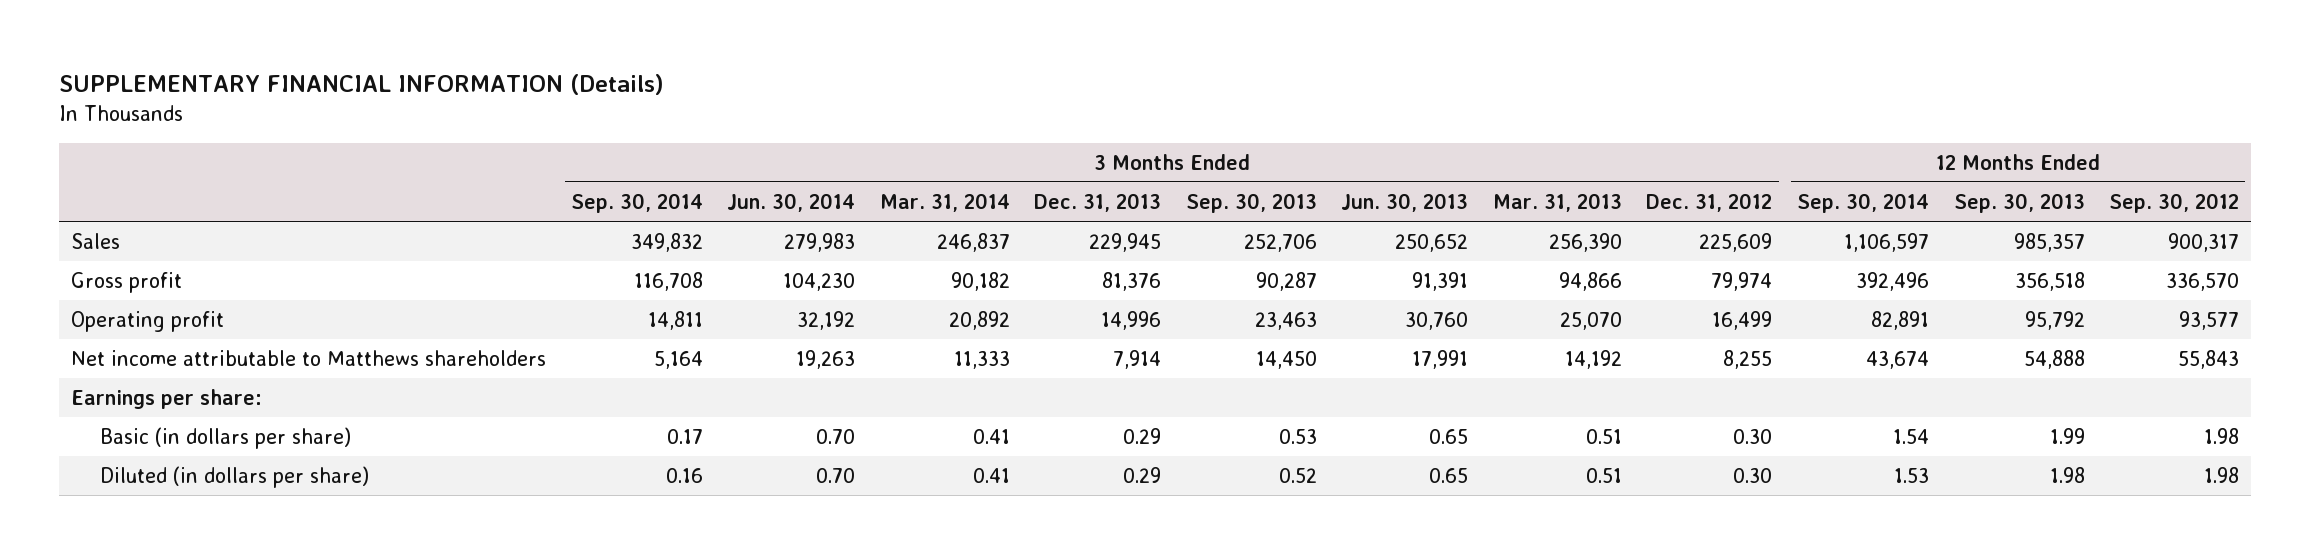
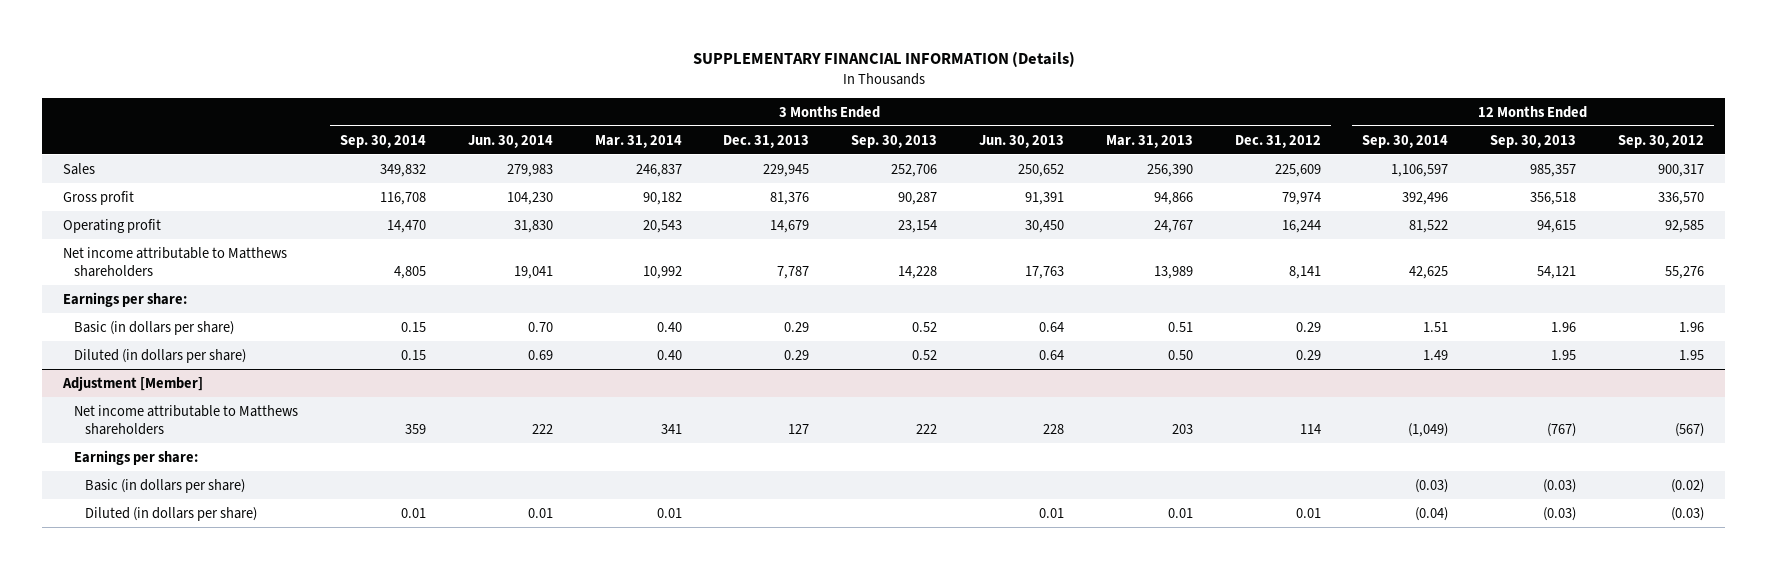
[647,310,703,330] 14,811 -> [386,219,426,233] 14,470
[797,310,856,330] 32,192 -> [513,219,553,233] 31,830
[948,310,1010,330] 20,892 -> [642,219,682,233] 20,543
[1101,310,1162,330] 14,996 -> [770,219,810,233] 14,679
[1254,311,1317,330] 23,463 -> [898,219,938,233] 23,154
[1405,311,1469,330] 30,760 -> [1024,219,1064,233] 30,450
[1559,311,1622,330] 25,070 -> [1153,219,1193,233] 24,767
[1712,310,1773,330] 16,499 -> [1281,219,1321,233] 16,244
[1870,310,1929,330] 82,891 -> [1409,219,1449,233] 81,522
[2024,310,2085,330] 95,792 -> [1537,219,1577,233] 94,615
[2179,310,2240,330] 93,577 -> [1665,219,1705,233] 92,585
[653,350,703,369] 5,164 -> [393,266,426,280] 4,805
[796,349,856,369] 19,263 -> [513,266,553,280] 19,041
[953,350,1010,369] 11,333 -> [642,266,682,280] 10,992
[1113,349,1162,369] 7,914 -> [777,266,810,280] 7,787
[1255,350,1317,369] 14,450 -> [898,266,938,280] 14,228
[1412,349,1469,369] 17,991 -> [1024,266,1064,280] 17,763
[1564,349,1622,369] 14,192 -> [1153,266,1193,280] 13,989
[1723,349,1773,369] 8,255 -> [1288,266,1321,280] 8,141
[1865,350,1929,369] 43,674 -> [1409,266,1449,280] 42,625
[2023,349,2085,369] 54,888 -> [1537,266,1577,280] 54,121
[2178,349,2240,369] 55,843 -> [1665,266,1705,280] 55,276
[666,428,703,444] 0.17 -> [400,321,426,332] 0.15
[972,428,1010,444] 0.41 -> [656,321,682,332] 0.40
[1278,428,1317,444] 0.53 -> [912,321,938,332] 0.52
[1429,428,1469,444] 0.65 -> [1038,321,1064,332] 0.64
[1733,428,1773,444] 0.30 -> [1295,321,1321,332] 0.29
[1892,428,1929,444] 1.54 -> [1423,321,1449,332] 1.51
[2049,427,2085,444] 1.99 -> [1551,321,1577,332] 1.96
[2204,427,2240,444] 1.98 -> [1679,321,1705,332] 1.96
[665,467,703,483] 0.16 -> [400,349,426,360] 0.15
[816,467,856,483] 0.70 -> [527,349,553,360] 0.69
[972,467,1010,483] 0.41 -> [656,349,682,360] 0.40
[1429,467,1469,483] 0.65 -> [1038,349,1064,360] 0.64
[1585,467,1622,483] 0.51 -> [1167,349,1193,360] 0.50
[1733,467,1773,483] 0.30 -> [1295,349,1321,360] 0.29
[1893,467,1929,483] 1.53 -> [1423,349,1449,360] 1.49
[2049,466,2085,483] 1.98 -> [1551,349,1577,360] 1.95
[2204,466,2240,483] 1.98 -> [1679,349,1705,360] 1.95
none -> [62,375,204,391] Adjustment [Member]
none -> [74,404,299,436] Net income attributable to Matthews shareholders
none -> [74,449,199,465] Earnings per share:
none -> [85,478,246,493] Basic (in dollars per share)
none -> [85,506,258,521] Diluted (in dollars per share)

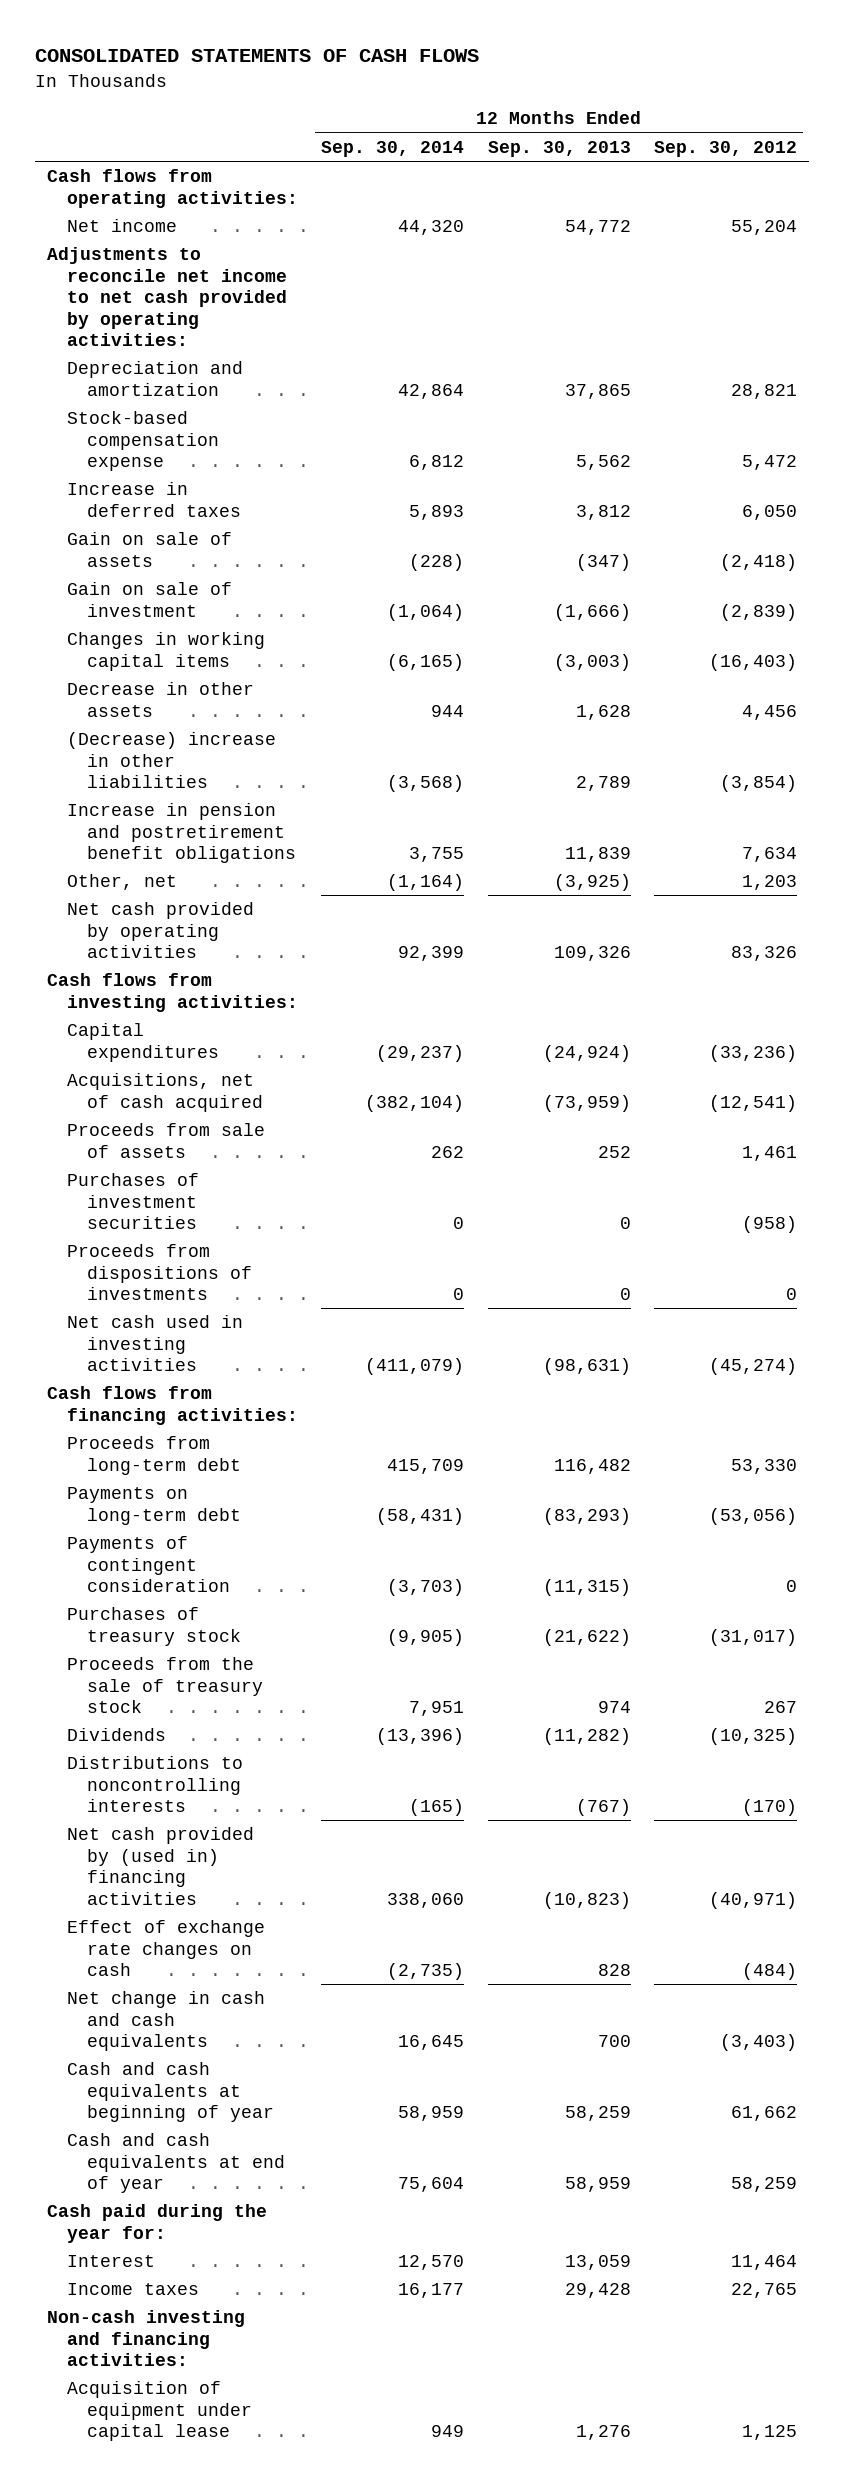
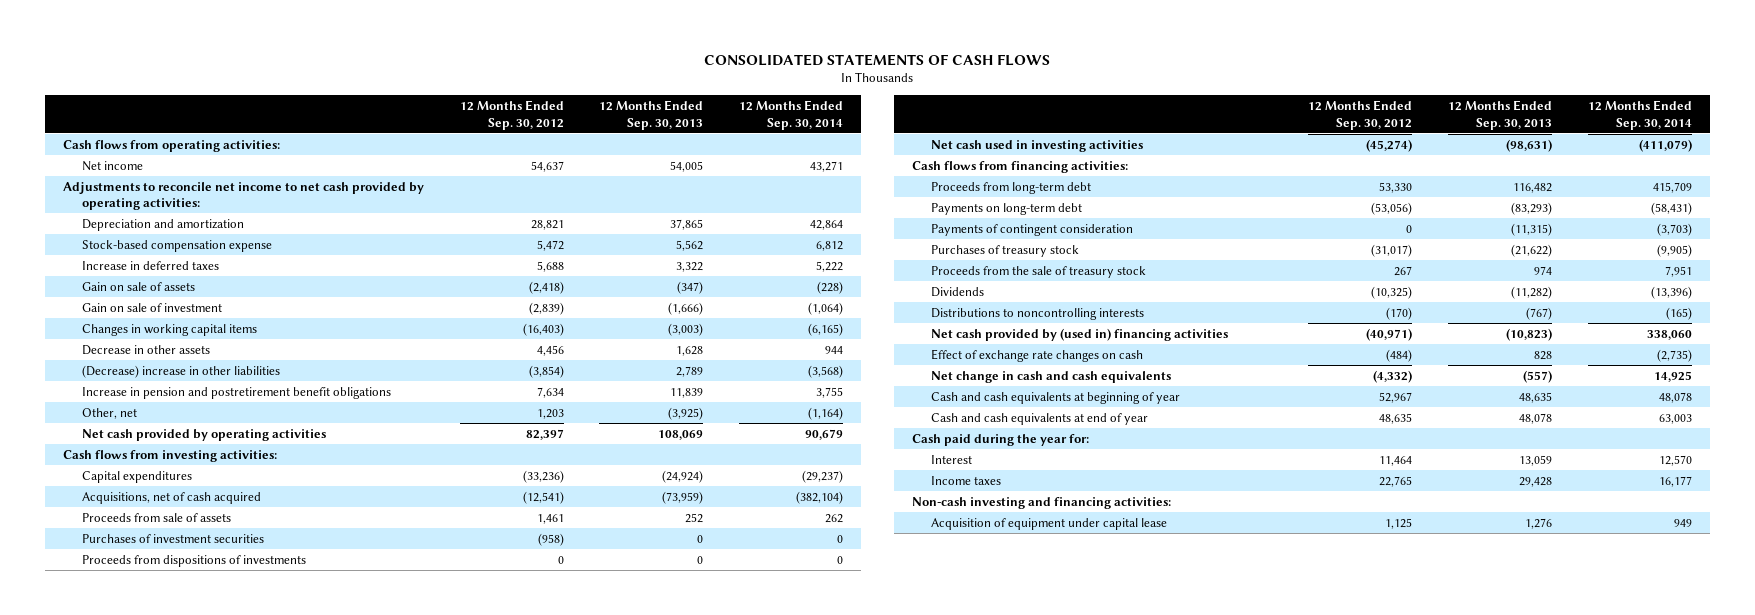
[398,220,465,236] 44,320 -> [810,160,844,172] 43,271
[564,220,631,236] 54,772 -> [670,160,704,172] 54,005
[731,220,798,236] 55,204 -> [530,160,564,172] 54,637
[409,504,465,520] 5,893 -> [816,260,844,272] 5,222
[575,504,631,520] 3,812 -> [676,261,704,272] 3,322
[742,504,798,520] 6,050 -> [536,260,564,272] 5,688
[398,946,465,962] 92,399 -> [805,428,844,440] 90,679
[553,946,631,962] 109,326 -> [658,429,704,440] 108,069
[731,946,798,962] 83,326 -> [525,428,564,440] 82,397
[398,2035,465,2051] 16,645 -> [1654,370,1693,382] 14,925
[597,2035,631,2048] 700 -> [1523,369,1553,383] (557)
[720,2034,798,2052] (3,403) -> [1373,369,1413,383] (4,332)
[398,2106,465,2122] 58,959 -> [1659,391,1693,403] 48,078
[564,2106,631,2122] 58,259 -> [1519,391,1553,403] 48,635
[731,2106,798,2122] 61,662 -> [1379,391,1413,403] 52,967
[398,2177,465,2193] 75,604 -> [1659,413,1693,424] 63,003
[564,2177,631,2193] 58,959 -> [1519,412,1553,424] 48,078
[731,2177,798,2193] 58,259 -> [1379,412,1413,424] 48,635

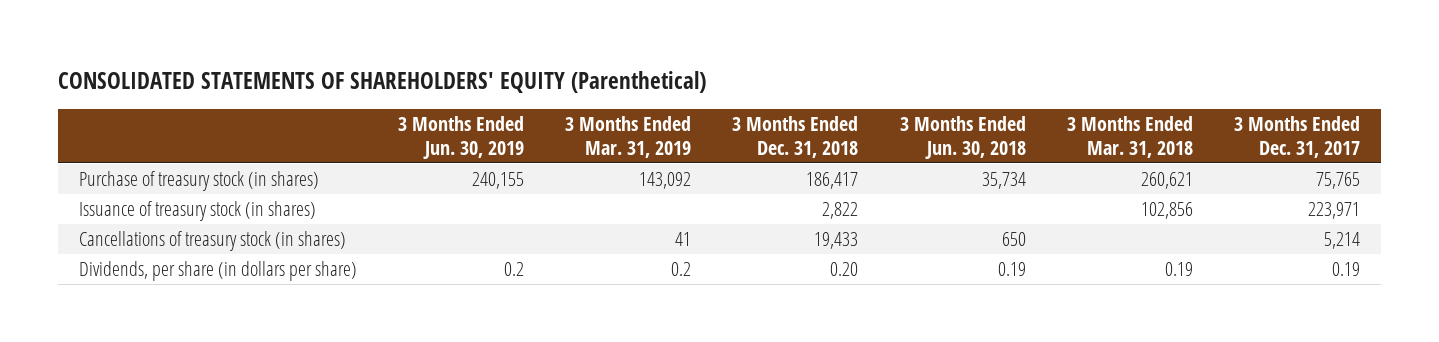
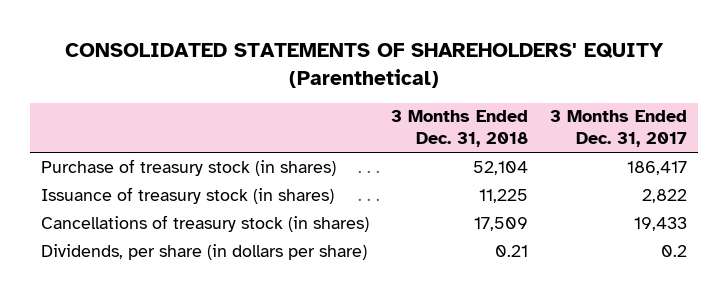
[397,116,524,159] 3 Months Ended Jun. 30, 2019 -> none
[565,116,692,158] 3 Months Ended Mar. 31, 2019 -> none
[899,116,1026,159] 3 Months Ended Jun. 30, 2018 -> none
[1066,116,1193,158] 3 Months Ended Mar. 31, 2018 -> none
[806,172,859,190] 186,417 -> [473,160,529,175] 52,104
[1316,172,1361,190] 75,765 -> [627,160,688,175] 186,417
[822,202,859,220] 2,822 -> [479,188,529,203] 11,225
[1308,202,1361,220] 223,971 -> [642,188,688,203] 2,822
[814,232,859,250] 19,433 -> [474,216,529,231] 17,509
[1324,232,1361,250] 5,214 -> [634,216,688,231] 19,433
[830,262,859,277] 0.20 -> [495,244,529,257] 0.21
[1332,262,1361,277] 0.19 -> [661,244,688,257] 0.2

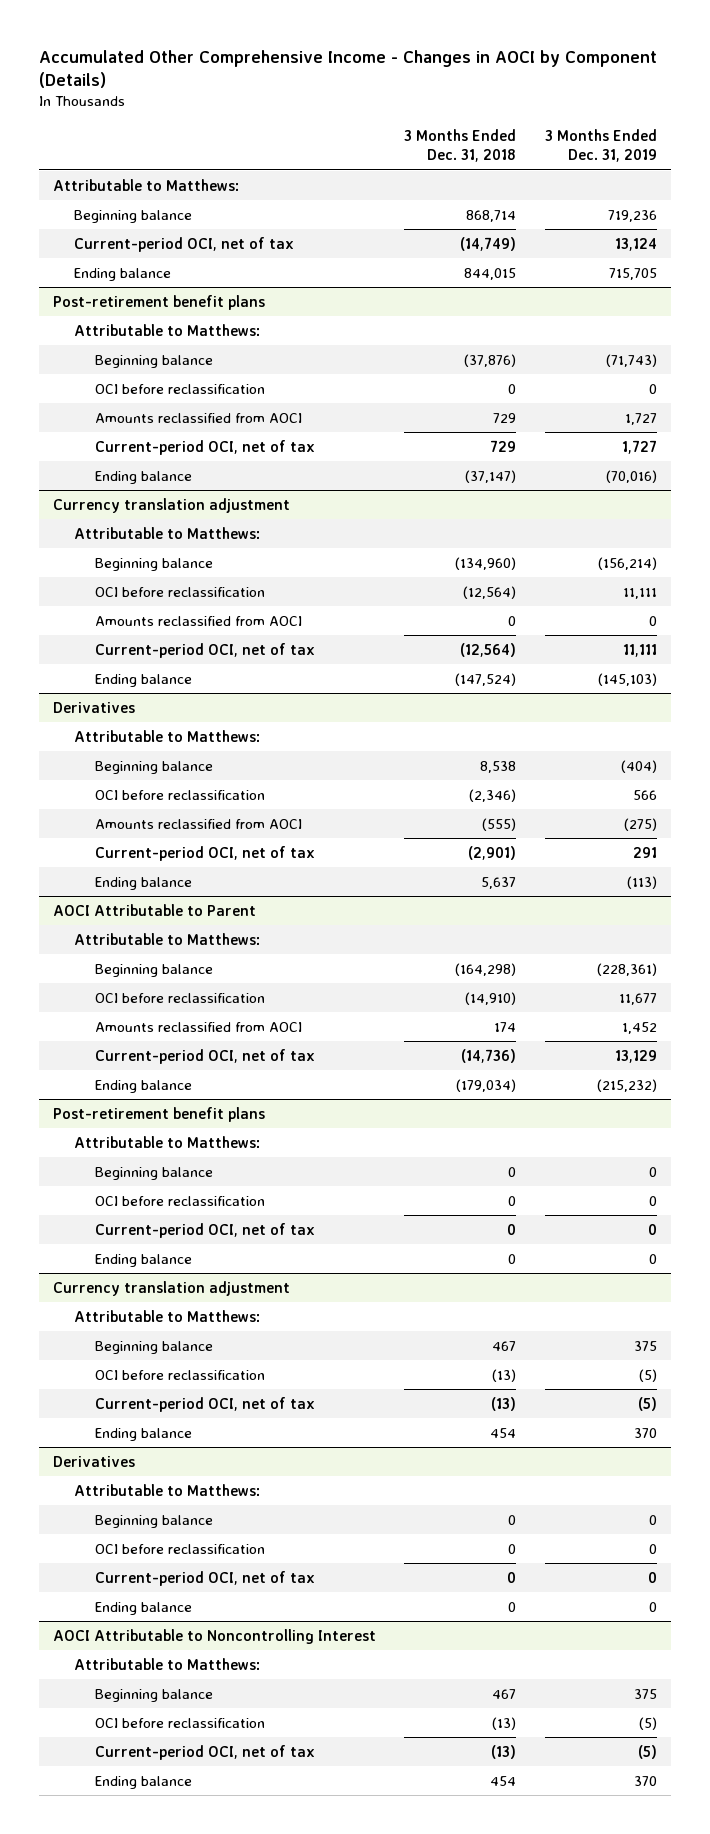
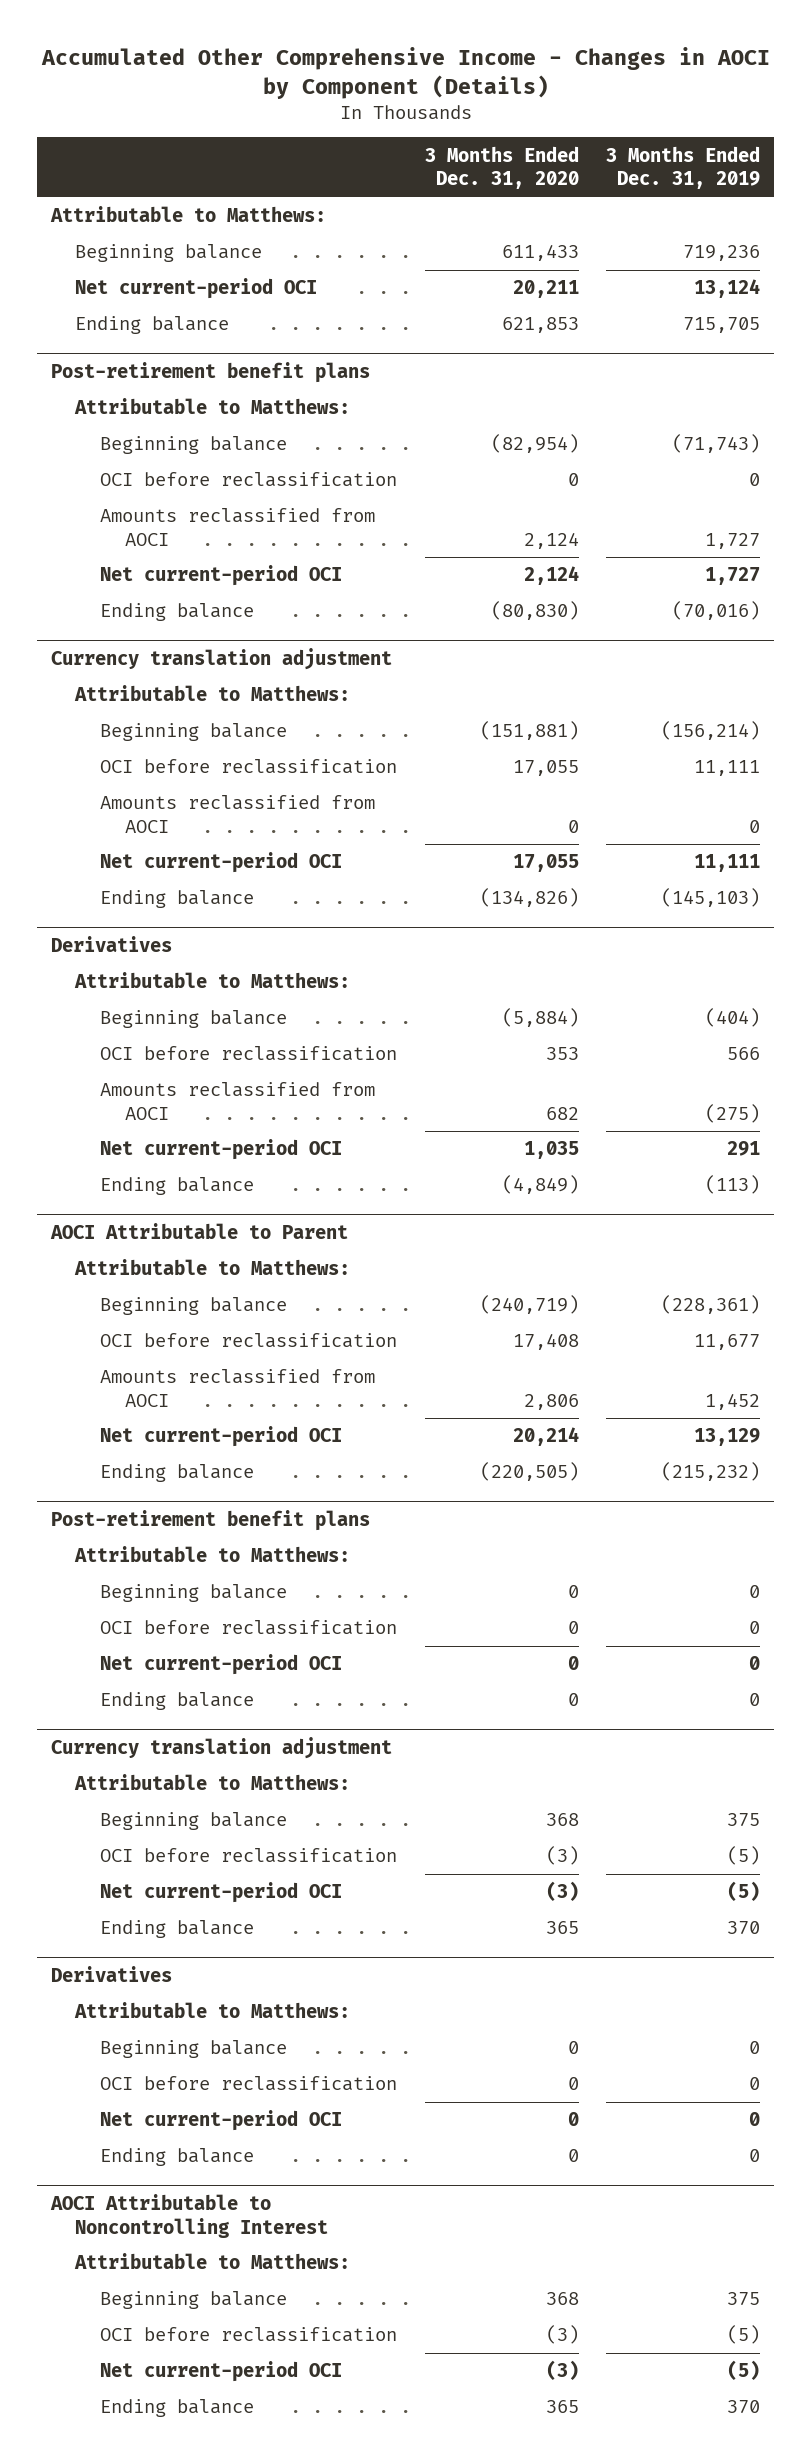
[404,129,517,163] 3 Months Ended Dec. 31, 2018 -> none
none -> [424,145,579,190] 3 Months Ended Dec. 31, 2020
[74,236,295,252] Current-period OCI, net of tax -> [75,278,318,300] Net current-period OCI
[94,439,315,455] Current-period OCI, net of tax -> [100,565,343,587] Net current-period OCI
[94,642,315,658] Current-period OCI, net of tax -> [100,852,343,874] Net current-period OCI
[94,845,315,861] Current-period OCI, net of tax -> [100,1139,343,1161] Net current-period OCI
[94,1048,315,1064] Current-period OCI, net of tax -> [100,1426,343,1448] Net current-period OCI
[94,1222,315,1238] Current-period OCI, net of tax -> [100,1654,343,1676] Net current-period OCI
[94,1396,315,1412] Current-period OCI, net of tax -> [100,1882,343,1904] Net current-period OCI
[94,1570,315,1586] Current-period OCI, net of tax -> [100,2110,343,2132] Net current-period OCI
[94,1744,315,1760] Current-period OCI, net of tax -> [100,2361,343,2383] Net current-period OCI

